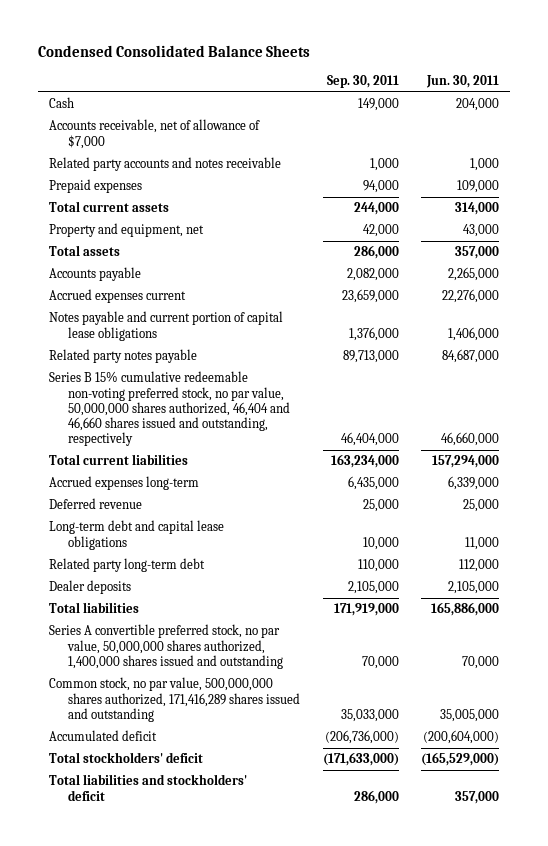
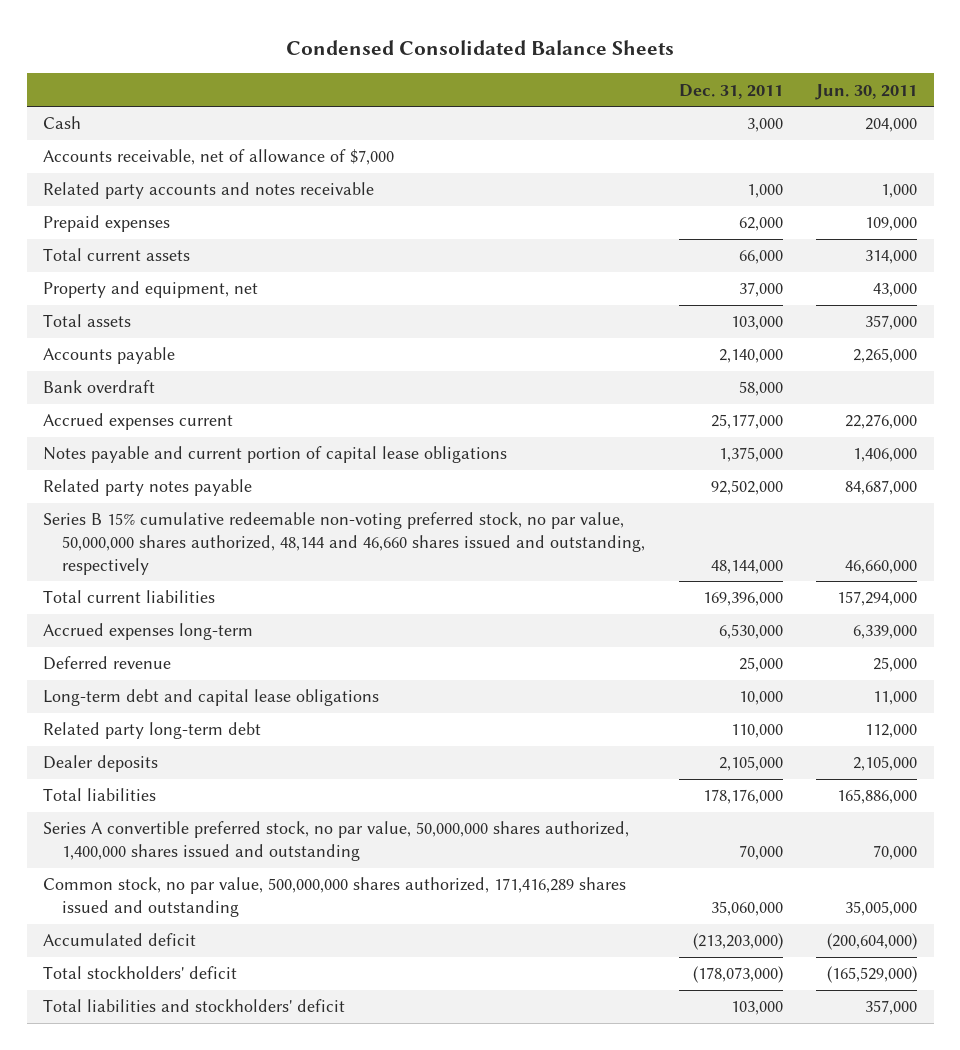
[326,74,399,88] Sep. 30, 2011 -> none
none -> [678,83,783,99] Dec. 31, 2011
none -> [43,380,156,394] Bank overdraft
[48,371,291,447] Series B 15% cumulative redeemable non-voting preferred stock, no par value, 50,000,000 shares authorized, 46,404 and 46,660 shares issued and outstanding, respectively -> [43,512,646,575] Series B 15% cumulative redeemable non-voting preferred stock, no par value, 50,000,000 shares authorized, 48,144 and 46,660 shares issued and outstanding, respectively

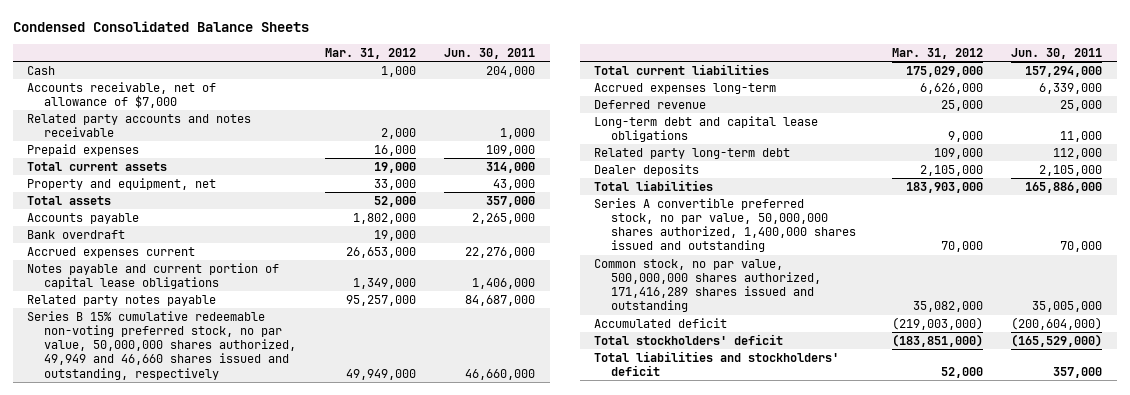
[678,83,783,99] Dec. 31, 2011 -> none
none -> [324,47,416,59] Mar. 31, 2012
[43,512,646,575] Series B 15% cumulative redeemable non-voting preferred stock, no par value, 50,000,000 shares authorized, 48,144 and 46,660 shares issued and outstanding, respectively -> [27,311,296,380] Series B 15% cumulative redeemable non-voting preferred stock, no par value, 50,000,000 shares authorized, 49,949 and 46,660 shares issued and outstanding, respectively

